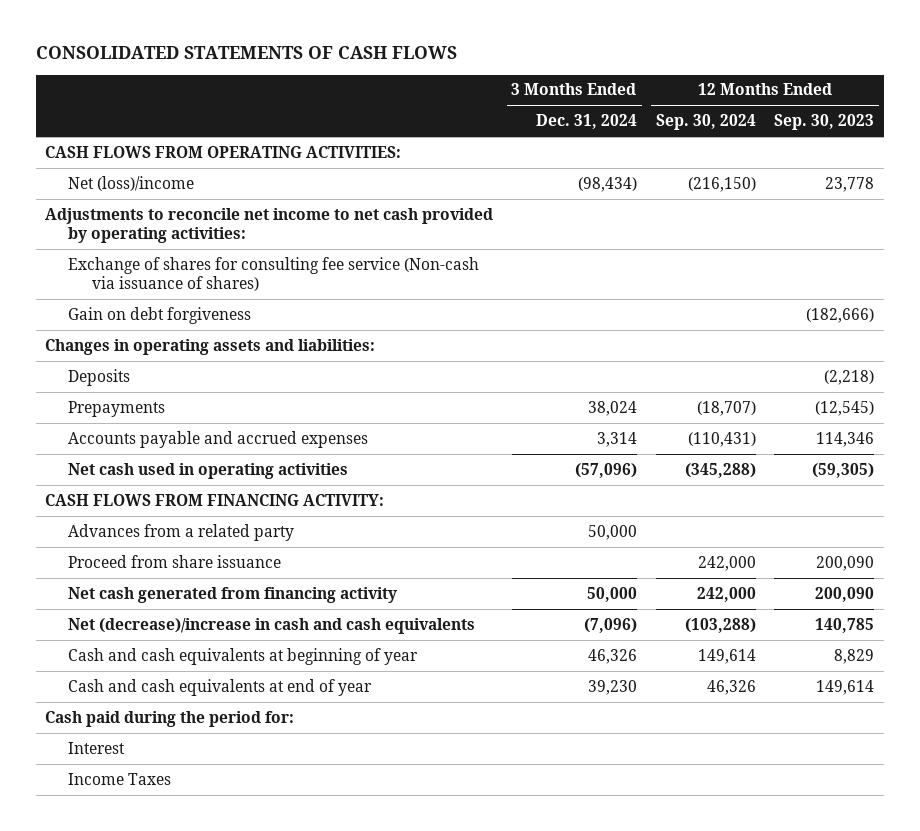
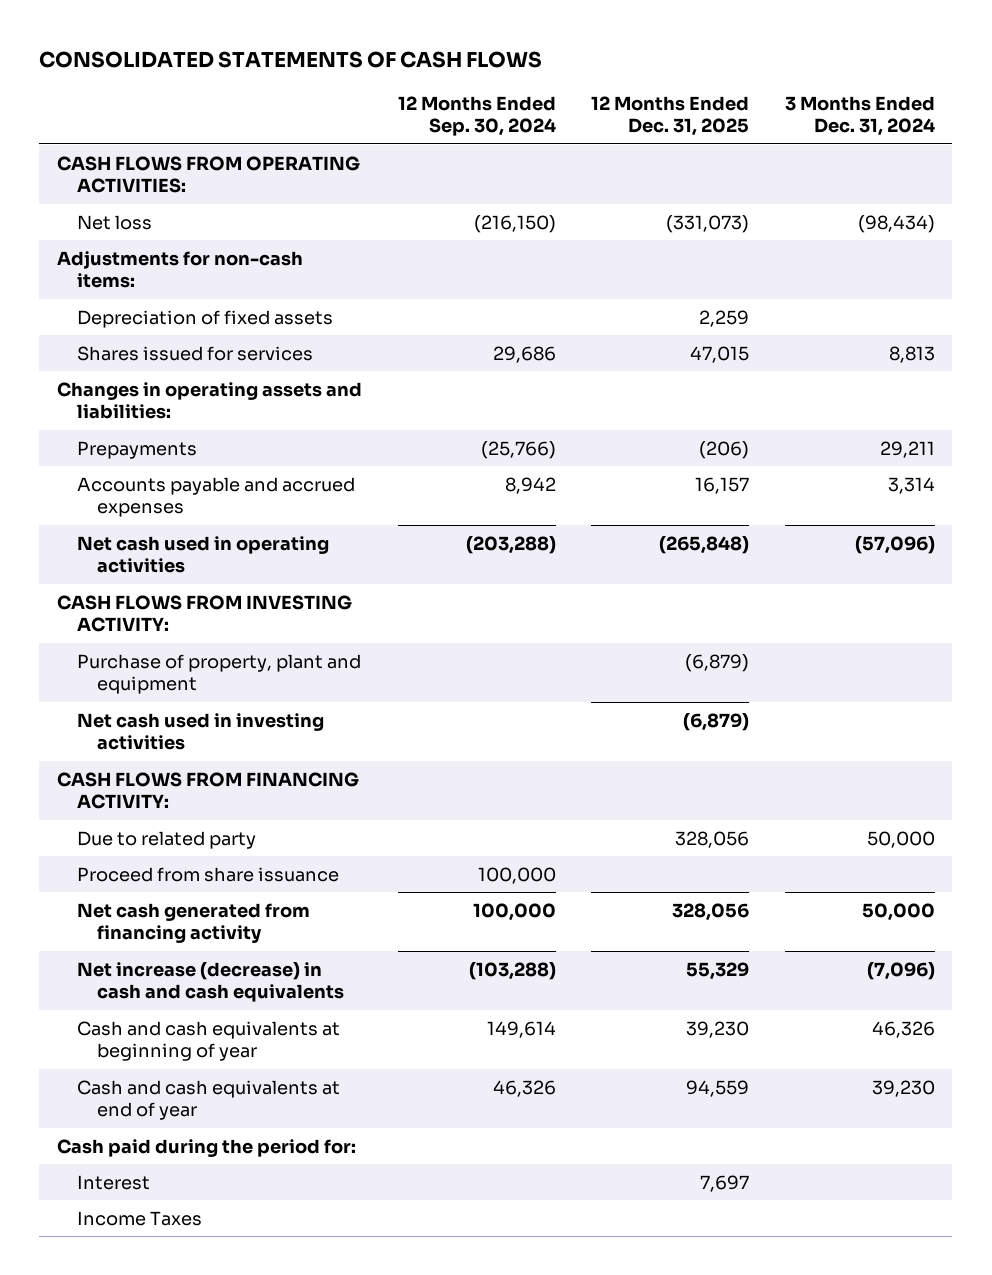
[774,114,875,131] Sep. 30, 2023 -> none
none -> [591,95,750,137] 12 Months Ended Dec. 31, 2025
[68,256,480,291] Exchange of shares for consulting fee service (Non-cash via issuance of shares) -> none
[68,306,252,324] Gain on debt forgiveness -> none
[68,175,195,191] Net (loss)/income -> [77,214,153,230] Net loss
[45,207,494,243] Adjustments to reconcile net income to net cash provided by operating activities: -> [57,250,304,289] Adjustments for non-cash items:
none -> [77,309,334,328] Depreciation of fixed assets
none -> [77,345,314,361] Shares issued for services
[68,368,131,386] Deposits -> none
[587,400,637,416] 38,024 -> [879,440,935,458] 29,211
[696,400,756,416] (18,707) -> [480,440,556,459] (25,766)
[687,431,756,447] (110,431) -> [504,476,556,494] 8,942
[684,462,756,478] (345,288) -> [465,535,556,554] (203,288)
none -> [57,594,353,633] CASH FLOWS FROM INVESTING ACTIVITY:
none -> [77,653,362,695] Purchase of property, plant and equipment
none -> [77,712,325,751] Net cash used in investing activities
[68,523,295,541] Advances from a related party -> [77,830,257,849] Due to related party
[697,555,756,571] 242,000 -> [477,866,556,884] 100,000
[696,586,756,602] 242,000 -> [472,902,556,921] 100,000
[68,617,476,634] Net (decrease)/increase in cash and cash equivalents -> [77,961,345,1003] Net increase (decrease) in cash and cash equivalents

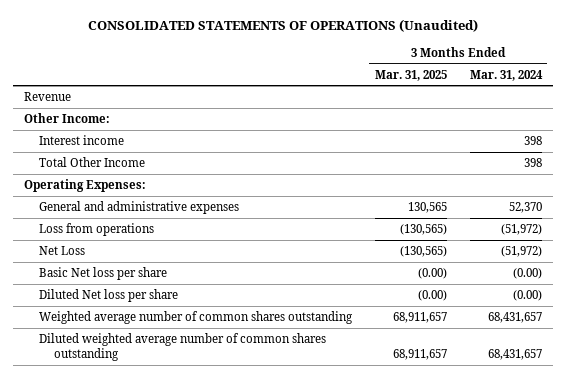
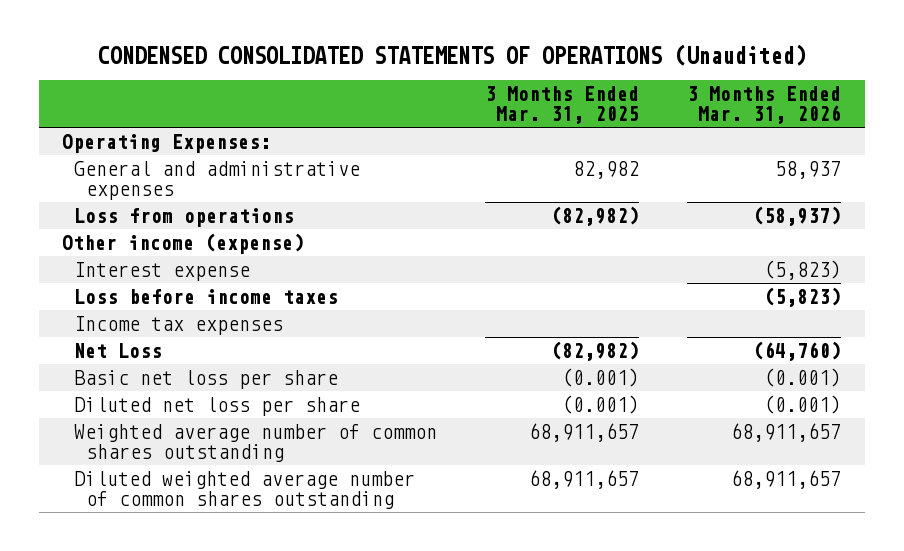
[87,19,478,33] CONSOLIDATED STATEMENTS OF OPERATIONS (Unaudited) -> [97,43,806,66] CONDENSED CONSOLIDATED STATEMENTS OF OPERATIONS (Unaudited)
[469,69,543,81] Mar. 31, 2024 -> none
none -> [687,85,842,125] 3 Months Ended Mar. 31, 2026
[24,92,72,102] Revenue -> none
[24,113,111,124] Other Income: -> none
[39,135,125,146] Interest income -> none
[39,157,146,168] Total Other Income -> none
[407,202,447,214] 130,565 -> [573,160,640,179] 82,982
[399,224,447,236] (130,565) -> [551,205,640,226] (82,982)
none -> [62,232,305,254] Other income (expense)
none -> [74,261,251,281] Interest expense
none -> [74,288,339,304] Loss before income taxes
none -> [74,315,284,335] Income tax expenses
[399,246,447,258] (130,565) -> [551,340,640,361] (82,982)
[39,267,168,281] Basic Net loss per share -> [74,369,339,389] Basic net loss per share
[417,268,447,280] (0.00) -> [562,367,640,387] (0.001)
[39,289,179,303] Diluted Net loss per share -> [74,396,361,416] Diluted net loss per share
[417,290,447,302] (0.00) -> [562,394,640,414] (0.001)

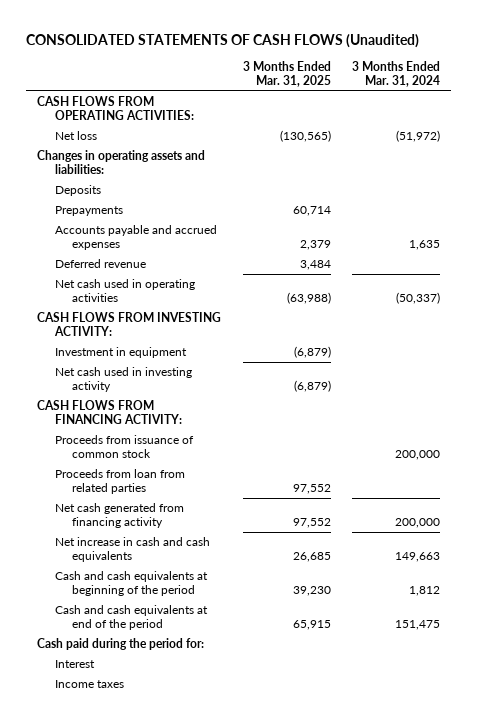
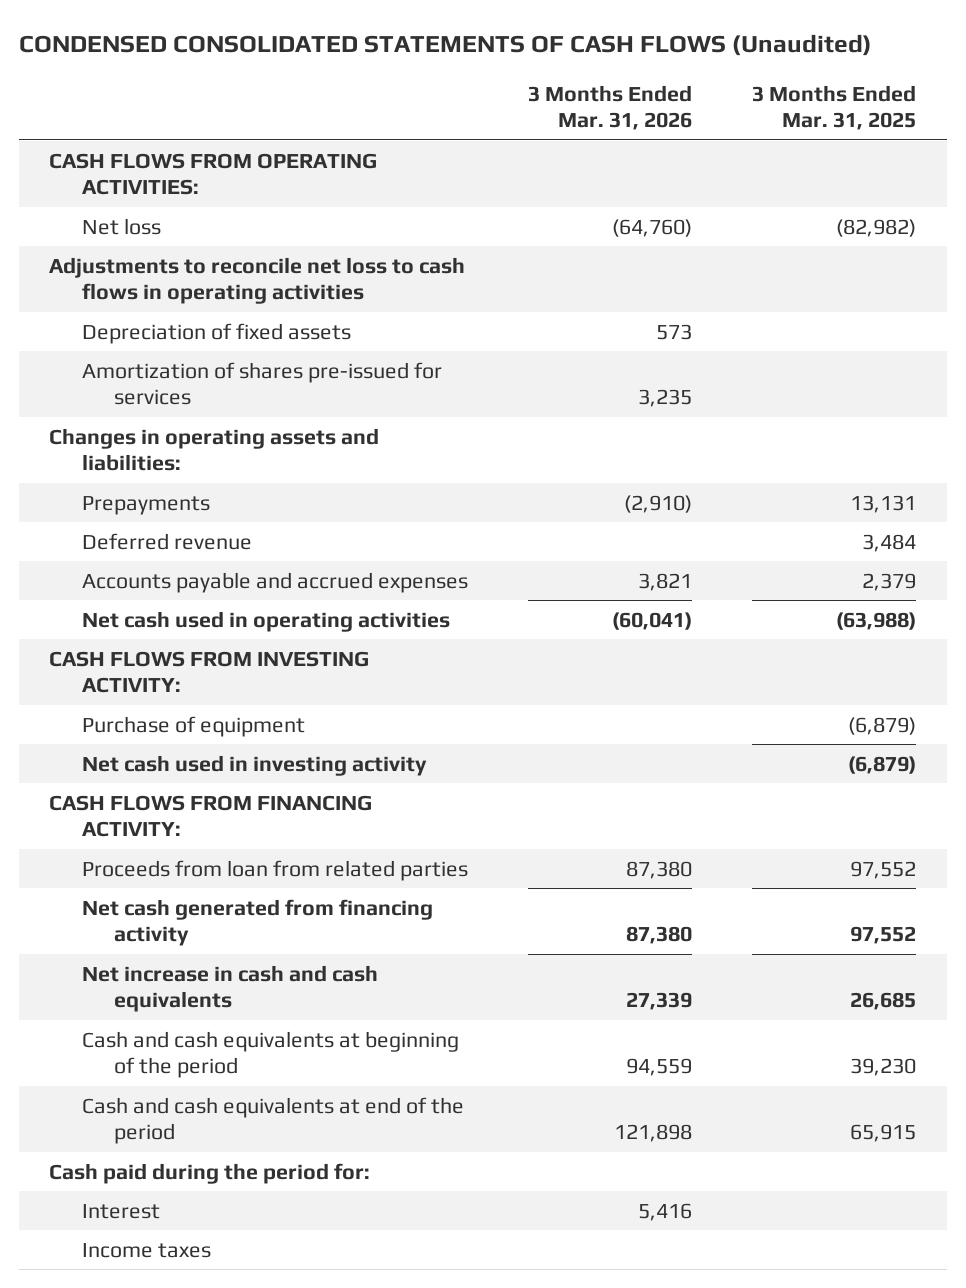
[26,34,420,49] CONSOLIDATED STATEMENTS OF CASH FLOWS (Unaudited) -> [19,34,873,57] CONDENSED CONSOLIDATED STATEMENTS OF CASH FLOWS (Unaudited)
[352,61,441,88] 3 Months Ended Mar. 31, 2024 -> none
none -> [527,84,692,131] 3 Months Ended Mar. 31, 2026
[279,130,331,143] (130,565) -> [836,218,917,237] (82,982)
none -> [49,256,466,305] Adjustments to reconcile net loss to cash flows in operating activities
none -> [81,322,351,344] Depreciation of fixed assets
none -> [81,361,442,406] Amortization of shares pre-issued for services
[54,185,101,197] Deposits -> none
[292,206,331,217] 60,714 -> [850,494,917,513] 13,131
[54,225,217,251] Accounts payable and accrued expenses -> [81,571,468,593] Accounts payable and accrued expenses
[54,347,187,359] Investment in equipment -> [81,715,305,737] Purchase of equipment
[54,435,194,459] Proceeds from issuance of common stock -> none

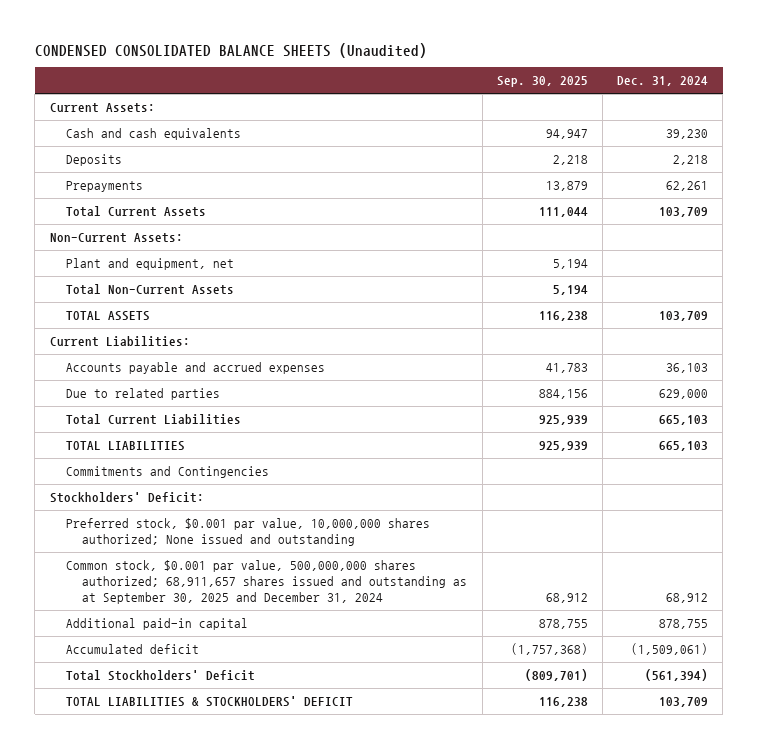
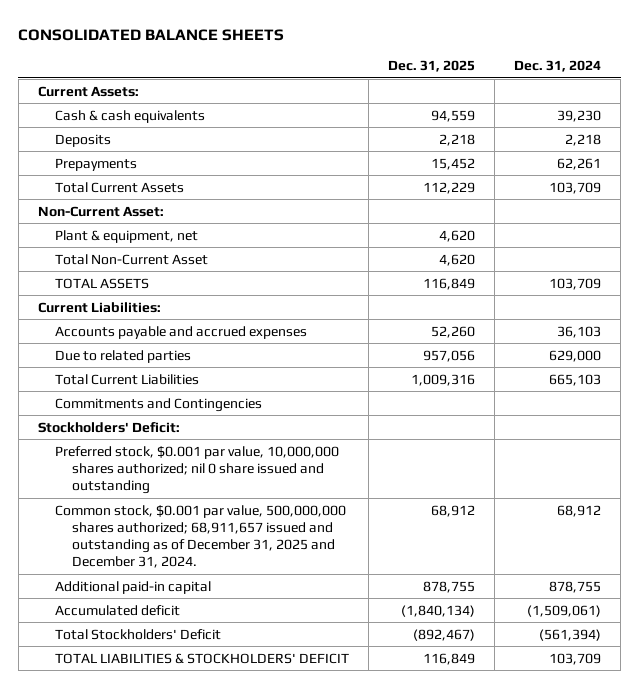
[34,42,427,58] CONDENSED CONSOLIDATED BALANCE SHEETS (Unaudited) -> [18,28,285,41] CONSOLIDATED BALANCE SHEETS
[496,76,588,88] Sep. 30, 2025 -> none
none -> [388,60,476,73] Dec. 31, 2025
[66,128,242,141] Cash and cash equivalents -> [55,109,206,123] Cash & cash equivalents
[49,233,183,244] Non-Current Assets: -> [37,205,164,217] Non-Current Asset:
[66,258,235,271] Plant and equipment, net -> [55,229,199,243] Plant & equipment, net
[66,284,235,296] Total Non-Current Assets -> [55,253,209,265] Total Non-Current Asset
[66,441,186,452] TOTAL LIABILITIES -> none
[66,518,431,547] Preferred stock, $0.001 par value, 10,000,000 shares authorized; None issued and outstanding -> [55,445,340,495] Preferred stock, $0.001 par value, 10,000,000 shares authorized; nil 0 share issued and outstanding
[66,560,468,605] Common stock, $0.001 par value, 500,000,000 shares authorized; 68,911,657 shares issued and outstanding as at September 30, 2025 and December 31, 2024 -> [55,504,347,569] Common stock, $0.001 par value, 500,000,000 shares authorized; 68,911,657 issued and outstanding as of December 31, 2025 and December 31, 2024.

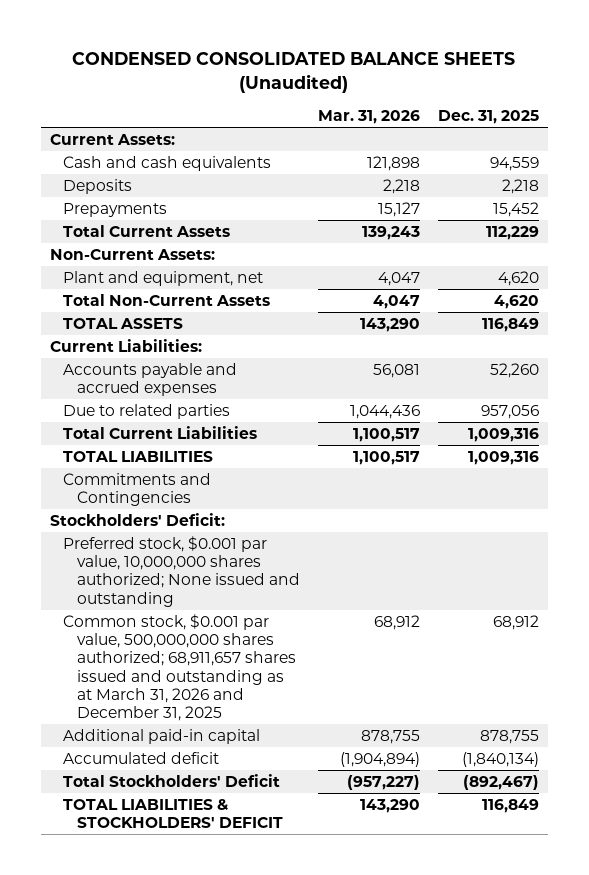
[18,28,285,41] CONSOLIDATED BALANCE SHEETS -> [72,51,516,93] CONDENSED CONSOLIDATED BALANCE SHEETS (Unaudited)
[514,60,602,73] Dec. 31, 2024 -> none
none -> [318,109,421,124] Mar. 31, 2026
[55,109,206,123] Cash & cash equivalents -> [63,155,272,171] Cash and cash equivalents
[37,205,164,217] Non-Current Asset: -> [49,248,215,260] Non-Current Assets:
[55,229,199,243] Plant & equipment, net -> [63,270,264,286] Plant and equipment, net
[55,253,209,265] Total Non-Current Asset -> [63,293,271,306] Total Non-Current Assets
none -> [63,450,214,462] TOTAL LIABILITIES
[55,445,340,495] Preferred stock, $0.001 par value, 10,000,000 shares authorized; nil 0 share issued and outstanding -> [63,535,301,607] Preferred stock, $0.001 par value, 10,000,000 shares authorized; None issued and outstanding
[55,504,347,569] Common stock, $0.001 par value, 500,000,000 shares authorized; 68,911,657 issued and outstanding as of December 31, 2025 and December 31, 2024. -> [63,613,297,722] Common stock, $0.001 par value, 500,000,000 shares authorized; 68,911,657 shares issued and outstanding as at March 31, 2026 and December 31, 2025

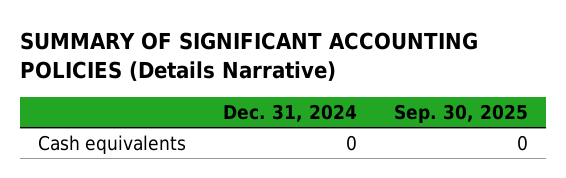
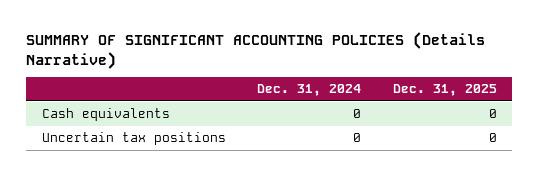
[393,103,528,123] Sep. 30, 2025 -> none
none -> [392,84,497,97] Dec. 31, 2025
none -> [41,132,226,146] Uncertain tax positions

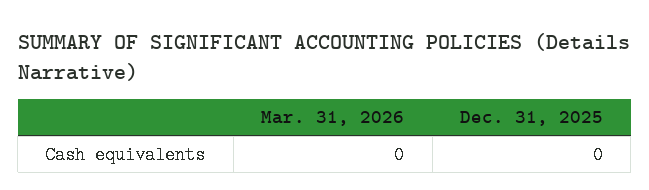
[257,84,362,97] Dec. 31, 2024 -> none
none -> [261,111,405,127] Mar. 31, 2026
[41,132,226,146] Uncertain tax positions -> none

